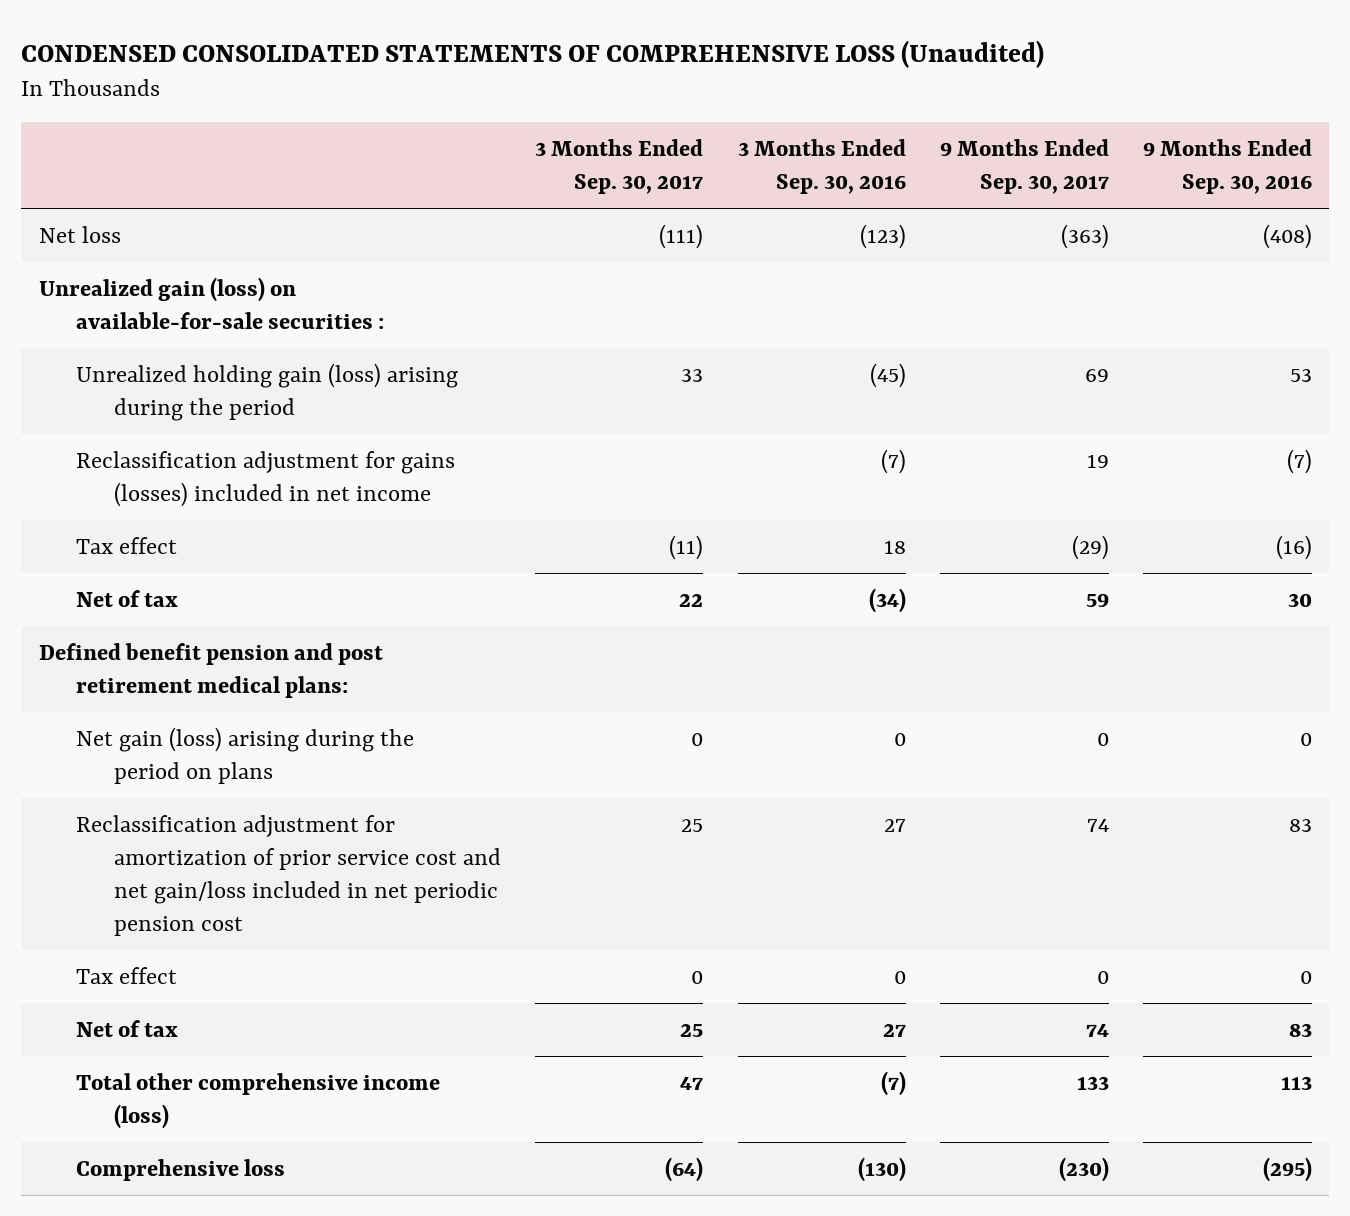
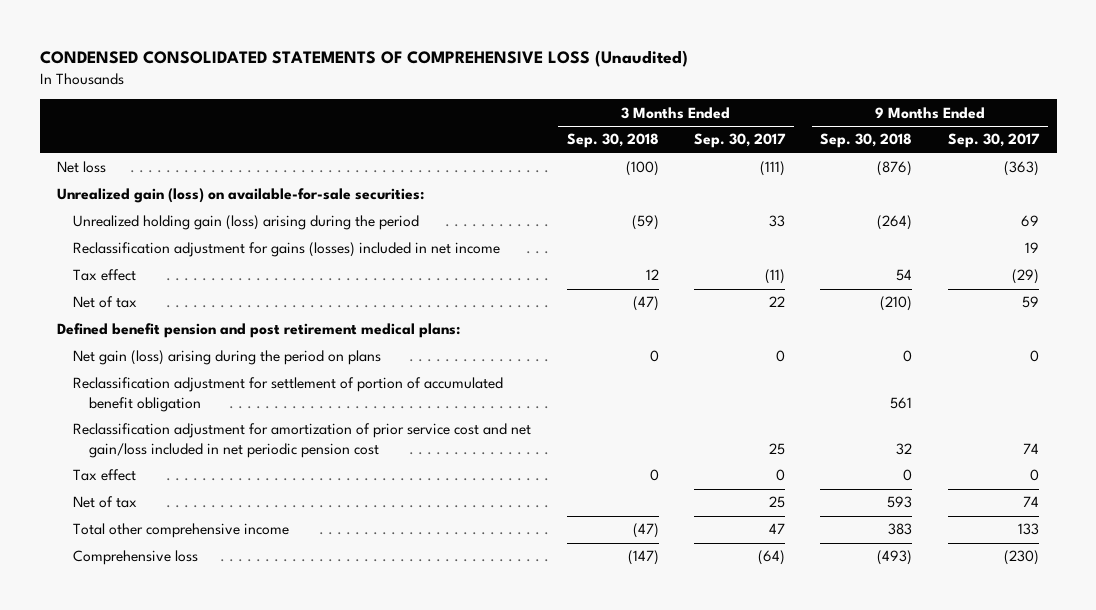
[737,139,906,195] 3 Months Ended Sep. 30, 2016 -> none
[1142,139,1312,195] 9 Months Ended Sep. 30, 2016 -> none
none -> [566,133,659,149] Sep. 30, 2018
none -> [820,133,913,149] Sep. 30, 2018
[38,276,385,329] Unrealized gain (loss) on available-for-sale securities : -> [57,188,425,204] Unrealized gain (loss) on available-for-sale securities:
none -> [73,377,504,412] Reclassification adjustment for settlement of portion of accumulated benefit obligation
[76,1072,441,1129] Total other comprehensive income (loss) -> [73,523,290,539] Total other comprehensive income

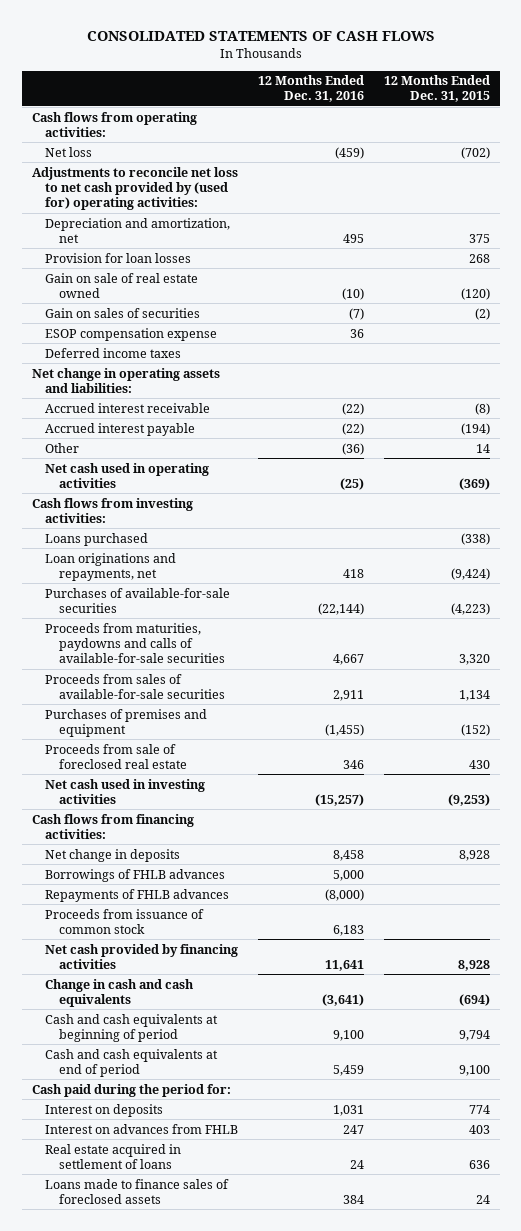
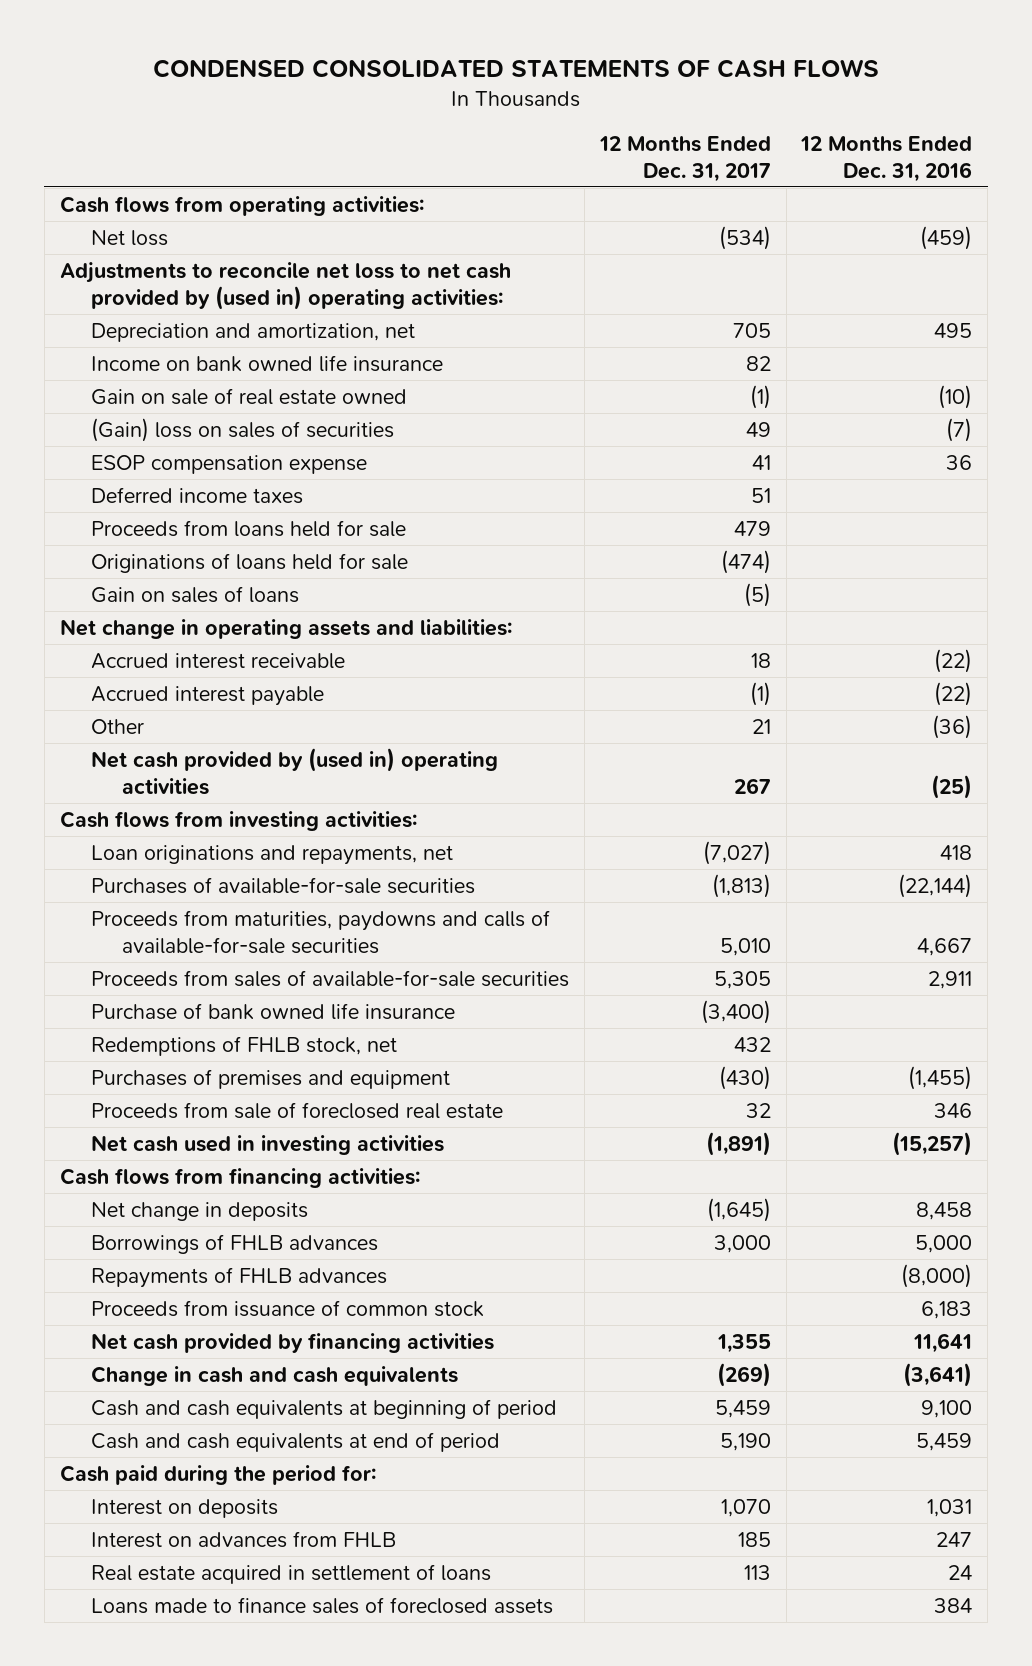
[86,31,435,42] CONSOLIDATED STATEMENTS OF CASH FLOWS -> [153,59,880,79] CONDENSED CONSOLIDATED STATEMENTS OF CASH FLOWS
[383,75,490,103] 12 Months Ended Dec. 31, 2015 -> none
none -> [598,135,771,182] 12 Months Ended Dec. 31, 2017
[31,166,238,210] Adjustments to reconcile net loss to net cash provided by (used for) operating activities: -> [59,261,511,310] Adjustments to reconcile net loss to net cash provided by (used in) operating activities:
[45,252,192,263] Provision for loan losses -> none
none -> [90,354,443,372] Income on bank owned life insurance
[45,307,201,318] Gain on sales of securities -> [90,417,394,442] (Gain) loss on sales of securities
none -> [90,519,406,537] Proceeds from loans held for sale
none -> [90,552,408,573] Originations of loans held for sale
none -> [90,585,299,603] Gain on sales of loans
[45,462,210,488] Net cash used in operating activities -> [90,747,498,795] Net cash provided by (used in) operating activities
[45,532,149,546] Loans purchased -> none
none -> [90,1002,455,1020] Purchase of bank owned life insurance
none -> [90,1035,397,1056] Redemptions of FHLB stock, net

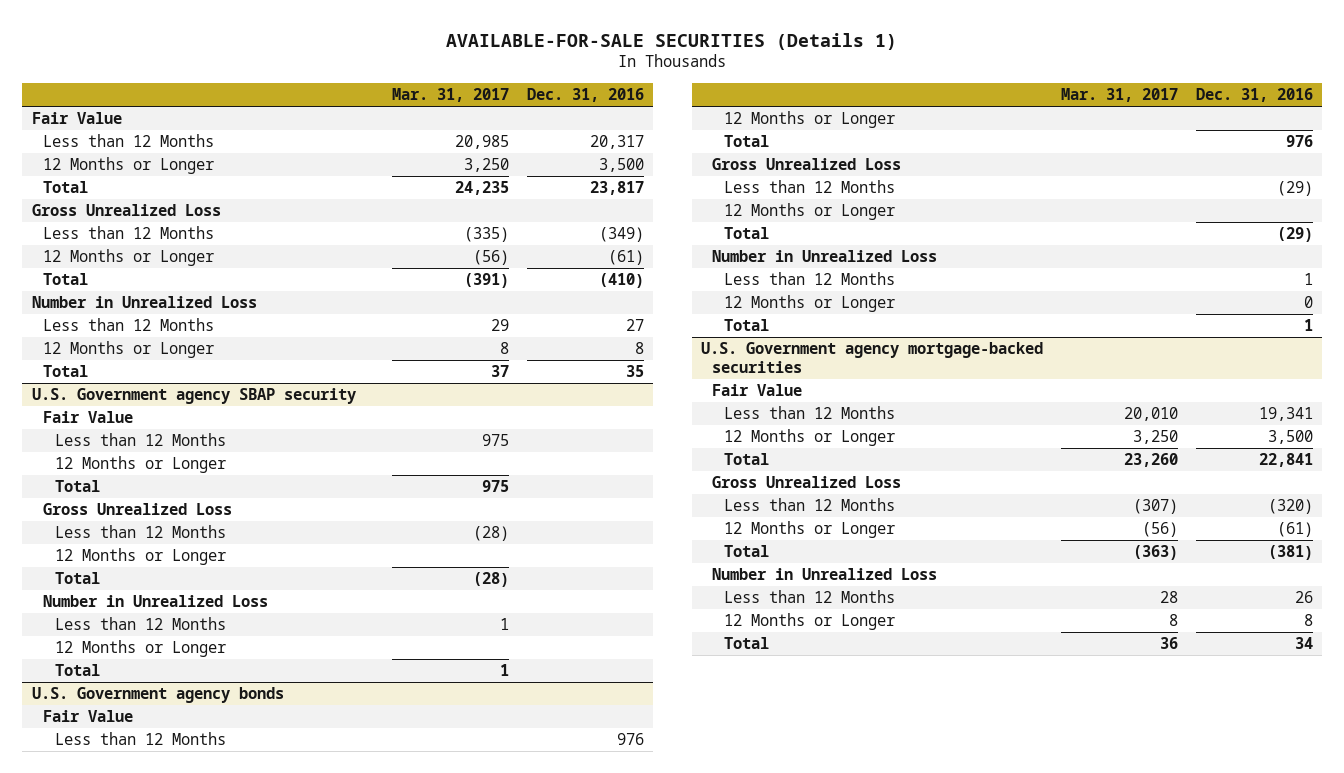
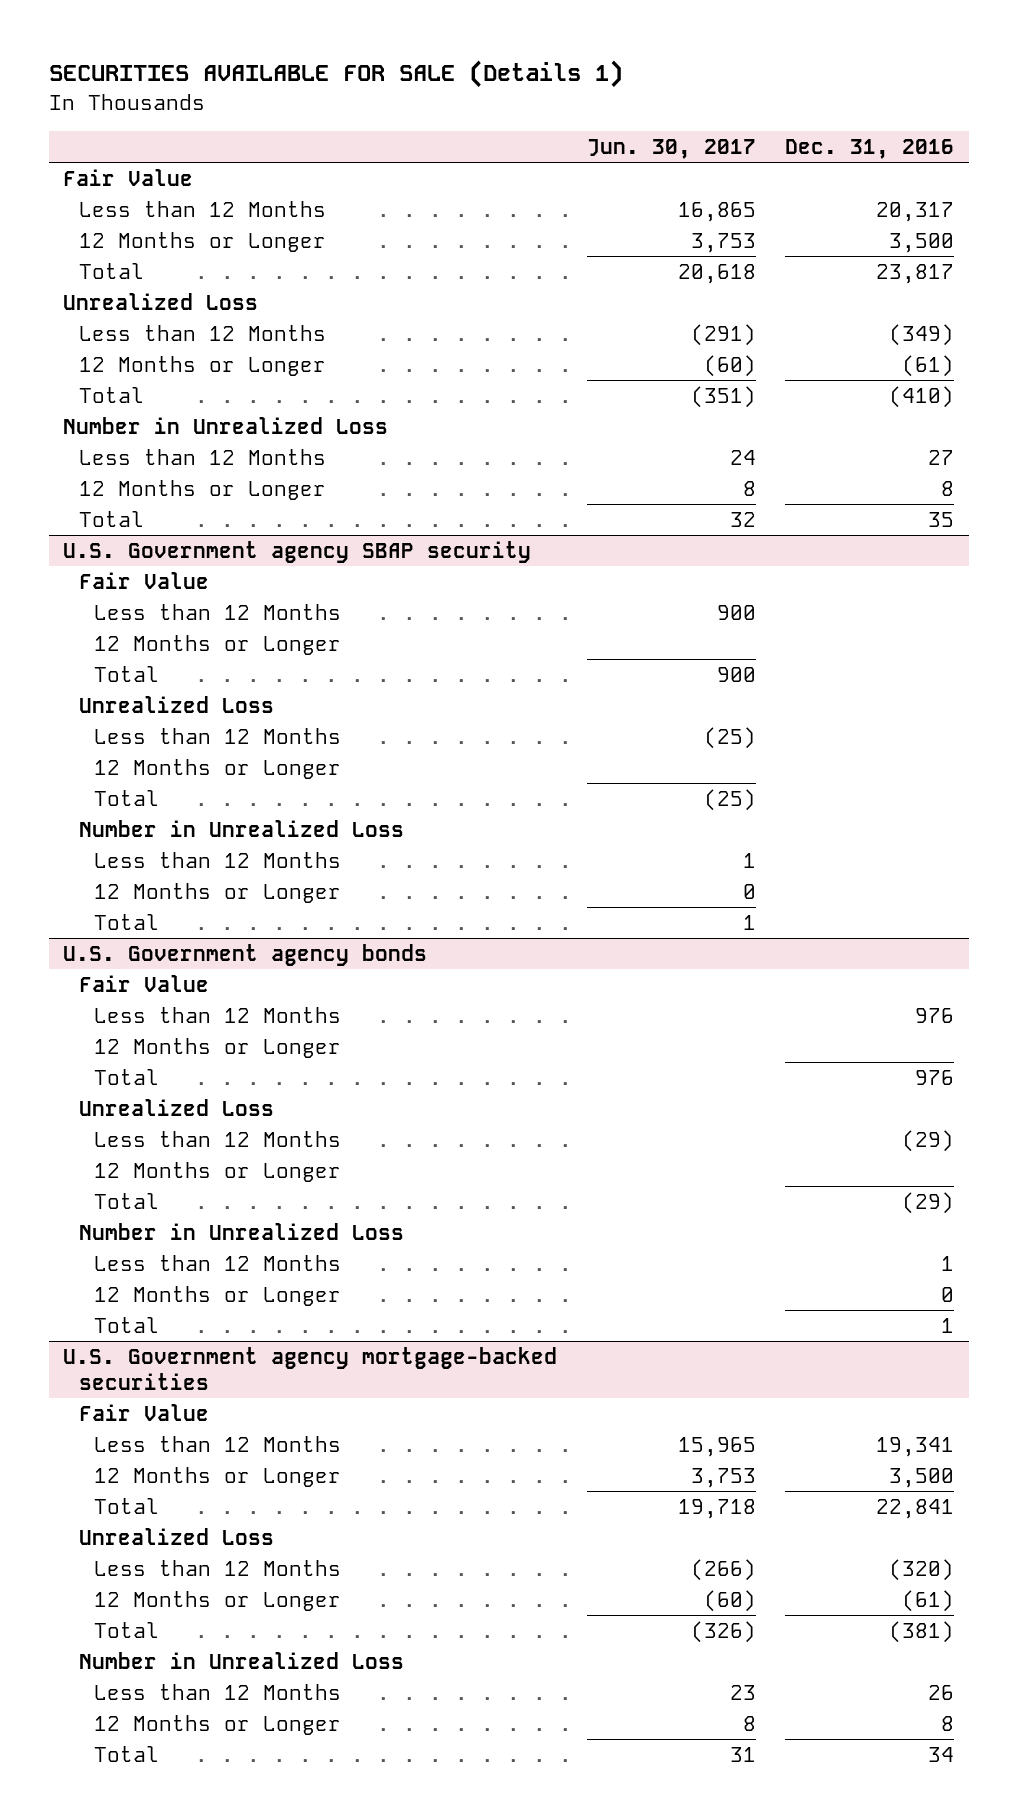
[446,32,898,50] AVAILABLE-FOR-SALE SECURITIES (Details 1) -> [48,60,623,89] SECURITIES AVAILABLE FOR SALE (Details 1)
[391,88,509,103] Mar. 31, 2017 -> none
none -> [586,138,756,159] Jun. 30, 2017
[31,204,221,217] Gross Unrealized Loss -> [63,293,259,311] Unrealized Loss
[43,503,233,516] Gross Unrealized Loss -> [78,696,274,714] Unrealized Loss
[712,158,902,171] Gross Unrealized Loss -> [78,1099,274,1117] Unrealized Loss
[712,476,902,489] Gross Unrealized Loss -> [78,1528,274,1546] Unrealized Loss

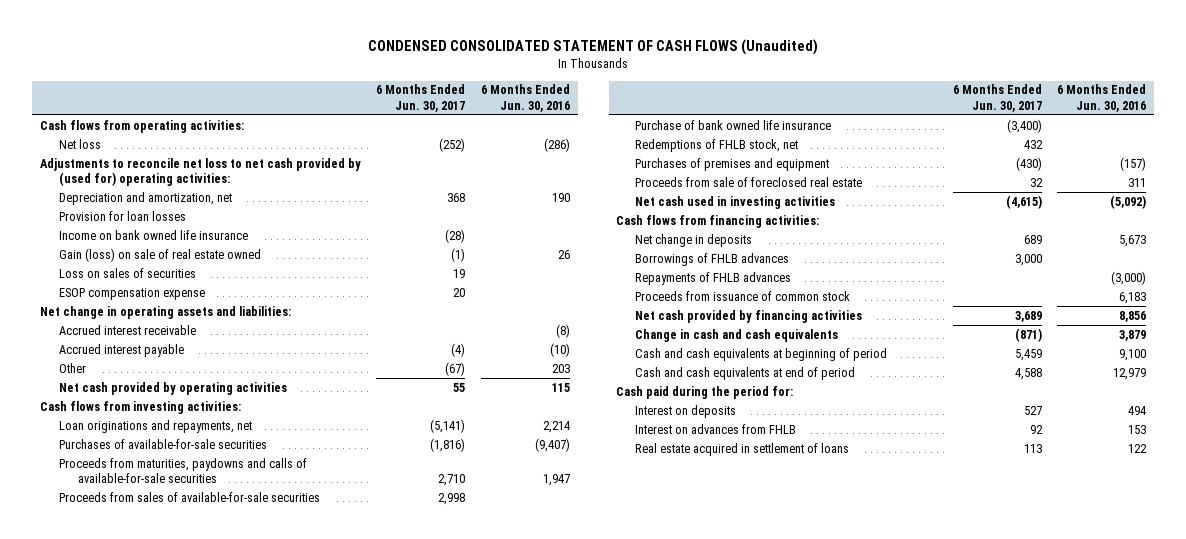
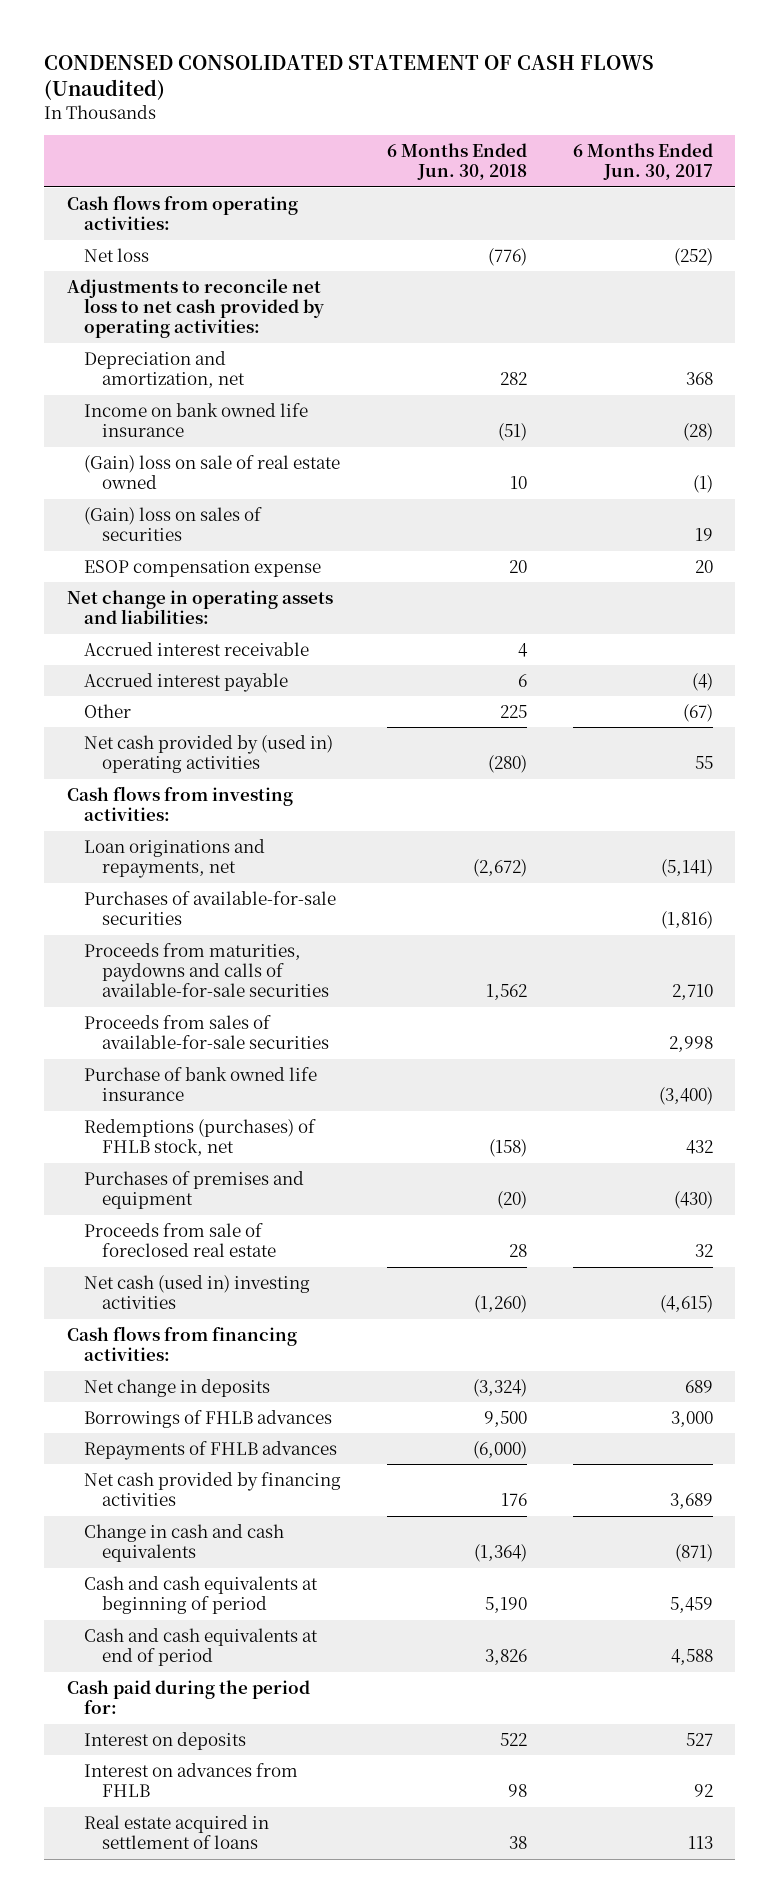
[480,84,570,112] 6 Months Ended Jun. 30, 2016 -> none
none -> [386,143,527,181] 6 Months Ended Jun. 30, 2018
[39,157,361,187] Adjustments to reconcile net loss to net cash provided by (used for) operating activities: -> [66,277,325,339] Adjustments to reconcile net loss to net cash provided by operating activities:
[58,210,186,221] Provision for loan losses -> none
[58,247,261,262] Gain (loss) on sale of real estate owned -> [84,454,341,489] (Gain) loss on sale of real estate owned
[58,267,196,278] Loss on sales of securities -> [84,506,263,541] (Gain) loss on sales of securities
[58,381,287,395] Net cash provided by operating activities -> [84,734,334,773] Net cash provided by (used in) operating activities
[635,138,799,152] Redemptions of FHLB stock, net -> [84,1118,317,1156] Redemptions (purchases) of FHLB stock, net
[635,195,836,209] Net cash used in investing activities -> [84,1274,311,1309] Net cash (used in) investing activities
[635,290,851,301] Proceeds from issuance of common stock -> none

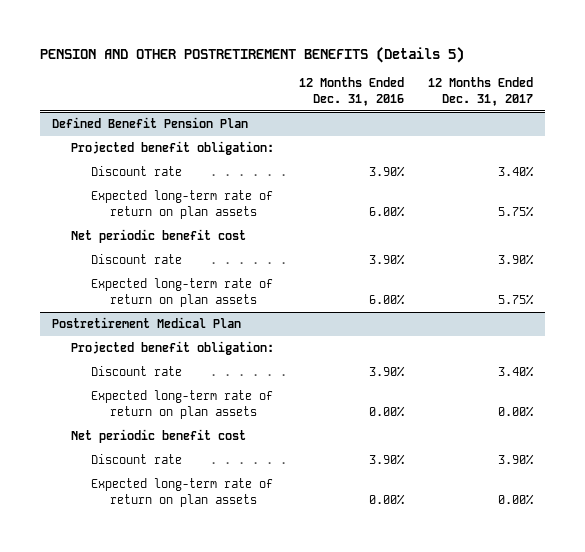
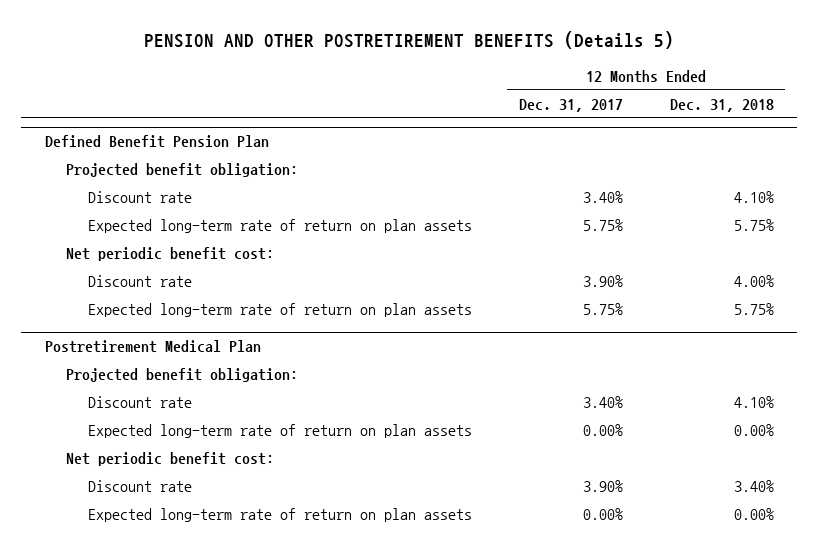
[298,77,404,106] 12 Months Ended Dec. 31, 2016 -> none
none -> [669,98,774,112] Dec. 31, 2018
[71,229,247,244] Net periodic benefit cost -> [66,247,275,262] Net periodic benefit cost:
[71,429,247,444] Net periodic benefit cost -> [66,452,275,467] Net periodic benefit cost:

